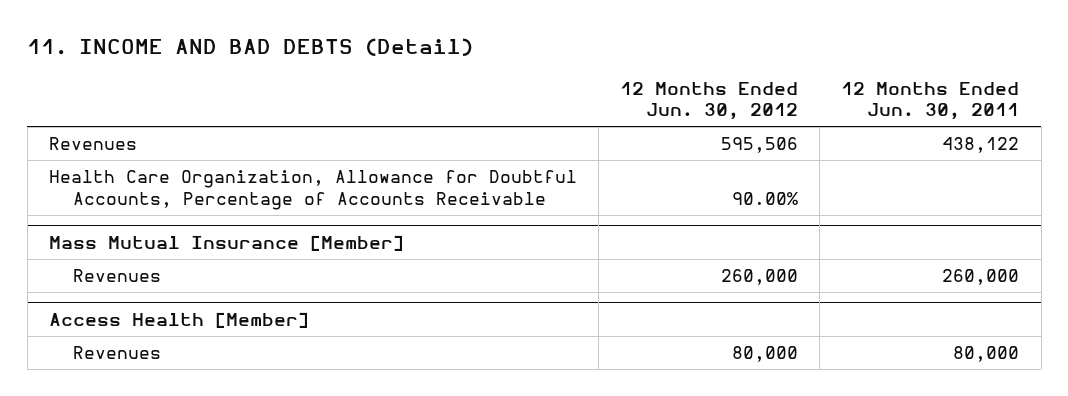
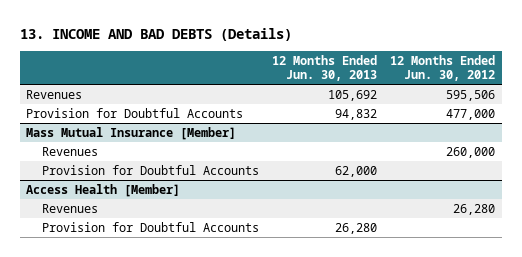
[27,38,474,57] 11. INCOME AND BAD DEBTS (Detail) -> [19,27,292,41] 13. INCOME AND BAD DEBTS (Details)
[841,81,1020,121] 12 Months Ended Jun. 30, 2011 -> none
none -> [272,54,378,81] 12 Months Ended Jun. 30, 2013
[48,170,577,210] Health Care Organization, Allowance for Doubtful Accounts, Percentage of Accounts Receivable -> none
none -> [26,107,244,118] Provision for Doubtful Accounts
none -> [41,164,259,175] Provision for Doubtful Accounts
[732,346,799,363] 80,000 -> [453,203,496,215] 26,280
none -> [41,221,259,232] Provision for Doubtful Accounts

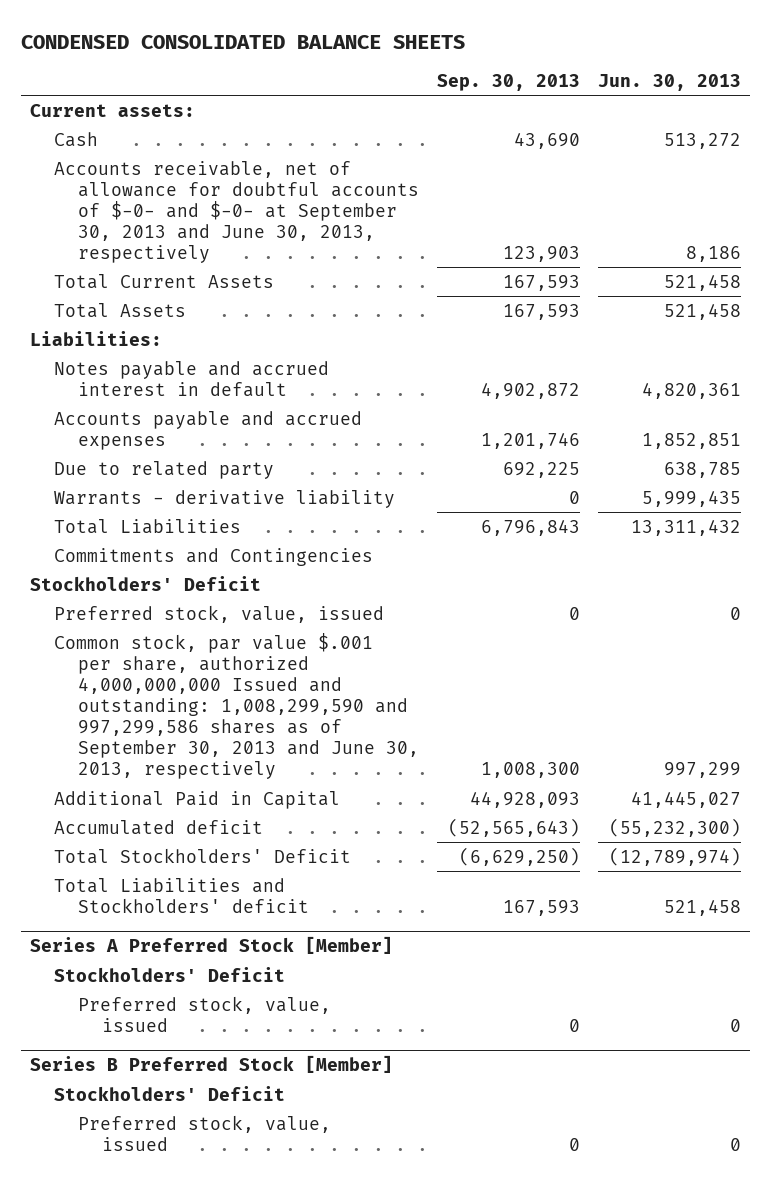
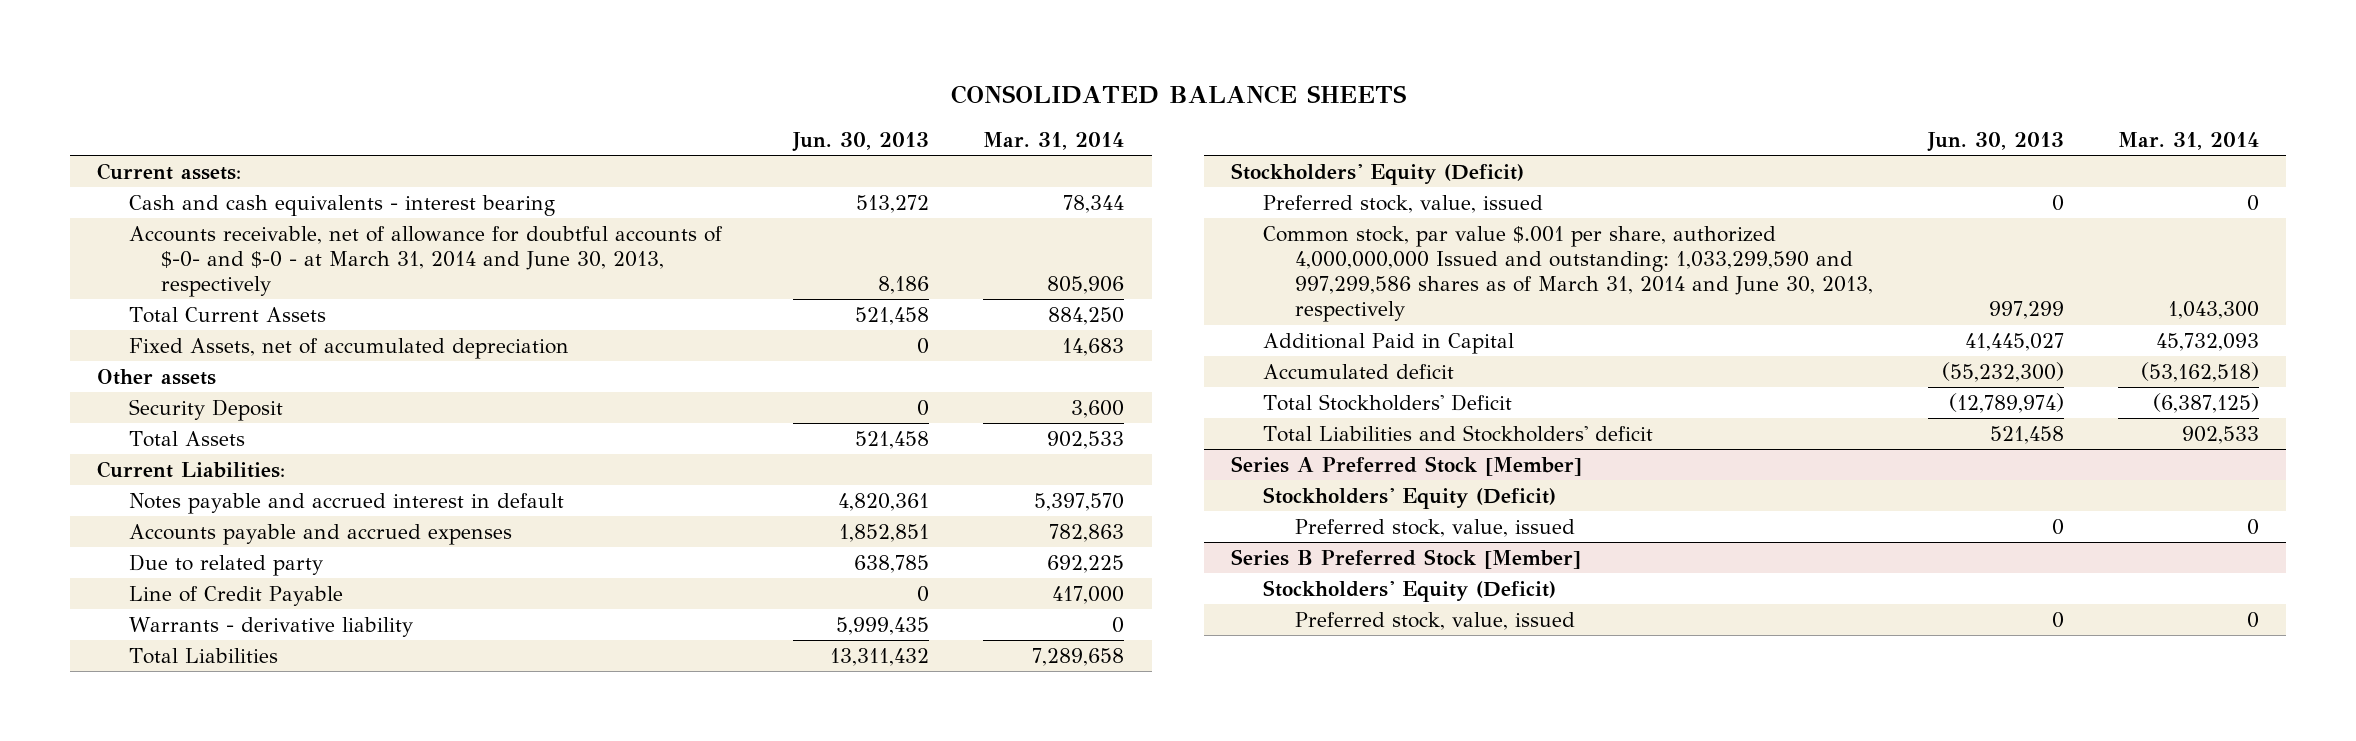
[21,34,466,49] CONDENSED CONSOLIDATED BALANCE SHEETS -> [950,84,1406,104] CONSOLIDATED BALANCE SHEETS
[437,73,581,91] Sep. 30, 2013 -> none
none -> [983,131,1125,150] Mar. 31, 2014
[54,131,99,147] Cash -> [129,194,556,216] Cash and cash equivalents - interest bearing
[54,160,420,263] Accounts receivable, net of allowance for doubtful accounts of $-0- and $-0- at September 30, 2013 and June 30, 2013, respectively -> [129,225,724,298] Accounts receivable, net of allowance for doubtful accounts of $-0- and $-0 - at March 31, 2014 and June 30, 2013, respectively
none -> [129,337,570,359] Fixed Assets, net of accumulated depreciation
none -> [97,368,217,385] Other assets
none -> [129,398,284,421] Security Deposit
[30,330,163,346] Liabilities: -> [97,460,286,478] Current Liabilities:
none -> [129,585,344,606] Line of Credit Payable
[54,547,374,566] Commitments and Contingencies -> none
[30,575,262,591] Stockholders' Deficit -> [1231,162,1525,185] Stockholders' Equity (Deficit)
[54,632,420,780] Common stock, par value $.001 per share, authorized 4,000,000,000 Issued and outstanding: 1,008,299,590 and 997,299,586 shares as of September 30, 2013 and June 30, 2013, respectively -> [1263,225,1874,323] Common stock, par value $.001 per share, authorized 4,000,000,000 Issued and outstanding: 1,033,299,590 and 997,299,586 shares as of March 31, 2014 and June 30, 2013, respectively
[54,966,286,982] Stockholders' Deficit -> [1263,486,1557,509] Stockholders' Equity (Deficit)
[54,1085,286,1101] Stockholders' Deficit -> [1263,579,1557,602] Stockholders' Equity (Deficit)

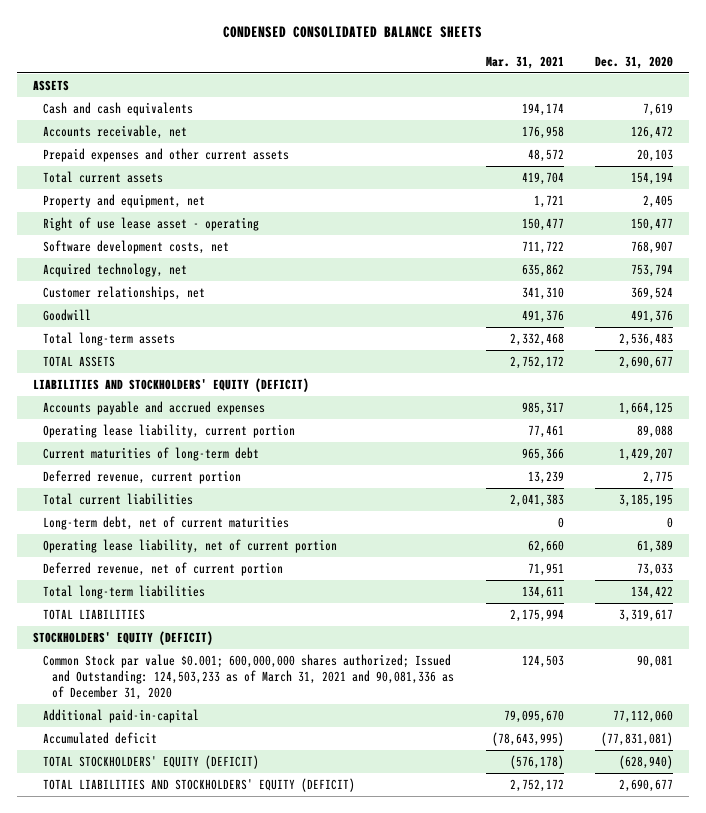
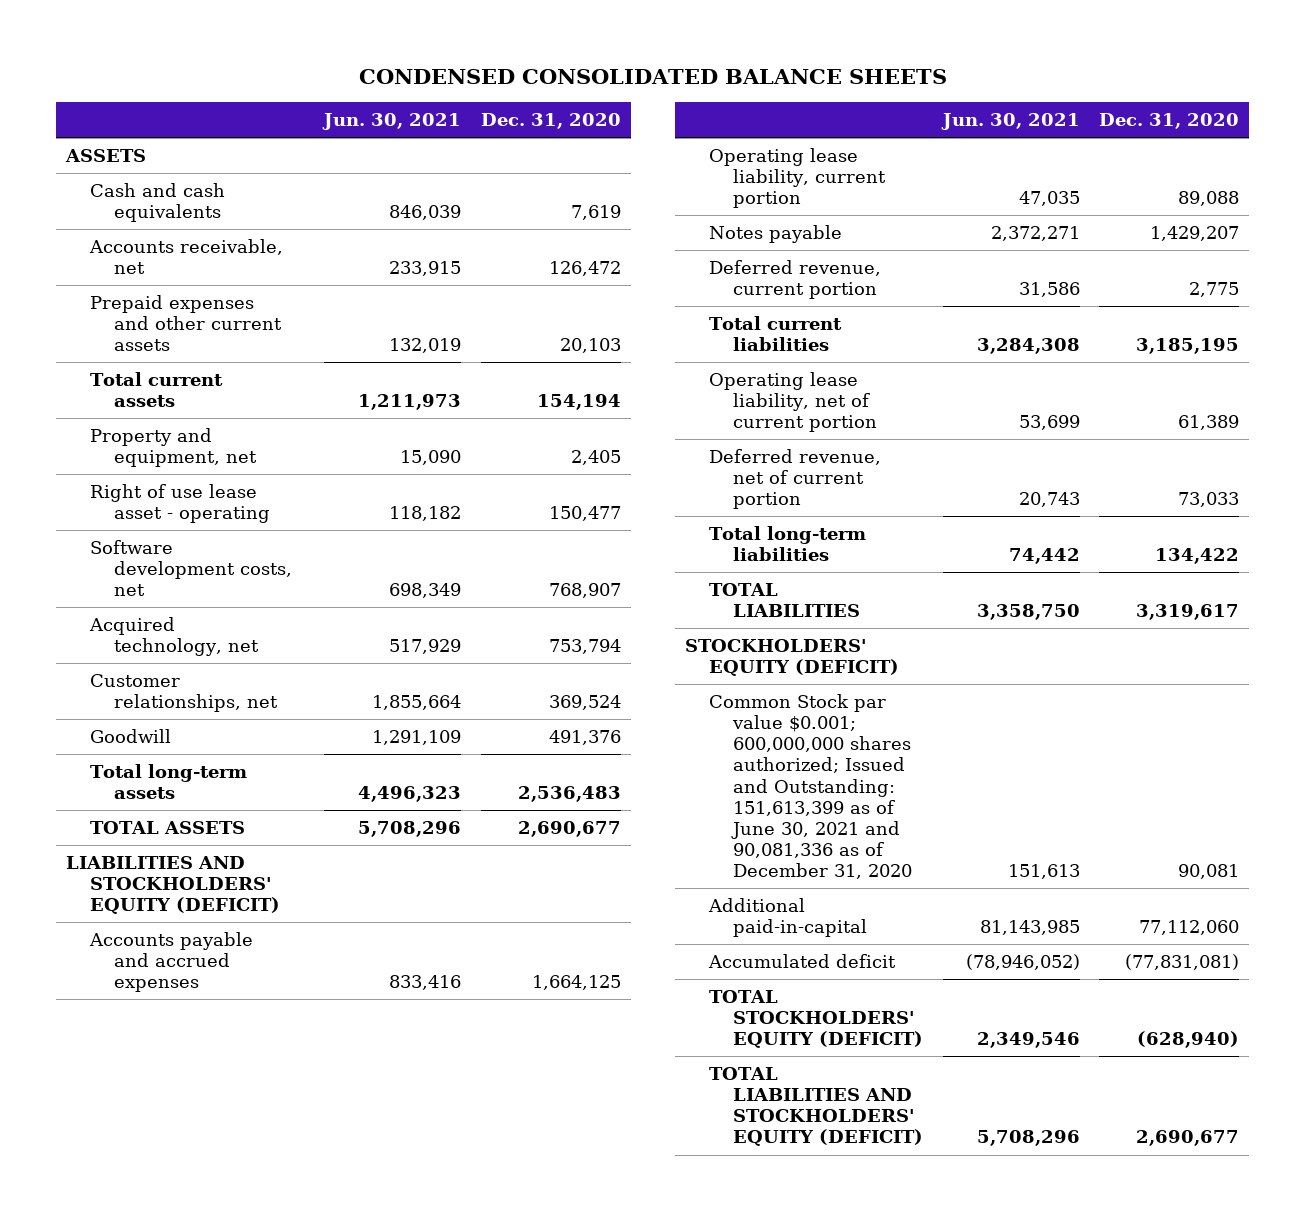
[485,56,564,70] Mar. 31, 2021 -> none
none -> [322,113,462,131] Jun. 30, 2021
[42,446,259,461] Current maturities of long-term debt -> [709,225,843,244] Notes payable
[42,515,289,530] Long-term debt, net of current maturities -> none
[42,653,455,700] Common Stock par value $0.001; 600,000,000 shares authorized; Issued and Outstanding: 124,503,233 as of March 31, 2021 and 90,081,336 as of December 31, 2020 -> [709,694,913,880] Common Stock par value $0.001; 600,000,000 shares authorized; Issued and Outstanding: 151,613,399 as of June 30, 2021 and 90,081,336 as of December 31, 2020

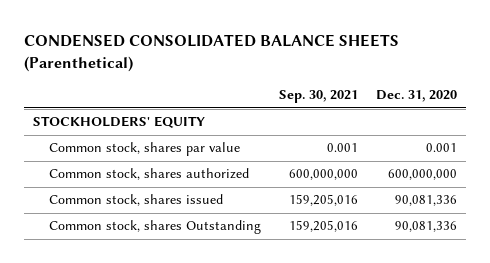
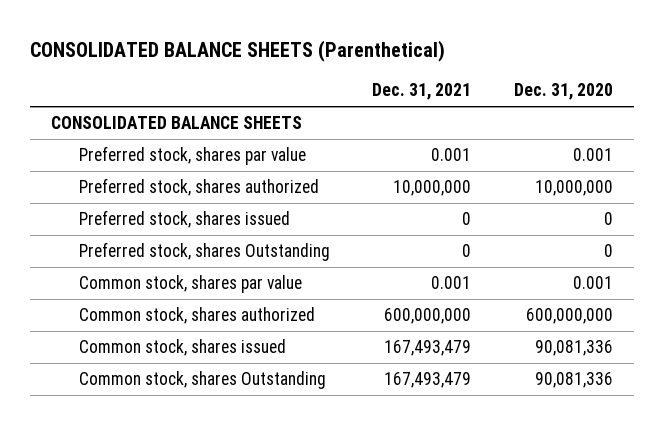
[24,34,400,73] CONDENSED CONSOLIDATED BALANCE SHEETS (Parenthetical) -> [29,39,445,62] CONSOLIDATED BALANCE SHEETS (Parenthetical)
[278,90,358,104] Sep. 30, 2021 -> none
none -> [372,83,472,101] Dec. 31, 2021
[33,116,206,129] STOCKHOLDERS' EQUITY -> none
none -> [51,116,303,130] CONSOLIDATED BALANCE SHEETS
none -> [78,146,306,166] Preferred stock, shares par value
none -> [78,178,319,197] Preferred stock, shares authorized
none -> [78,210,290,229] Preferred stock, shares issued
none -> [78,242,330,262] Preferred stock, shares Outstanding

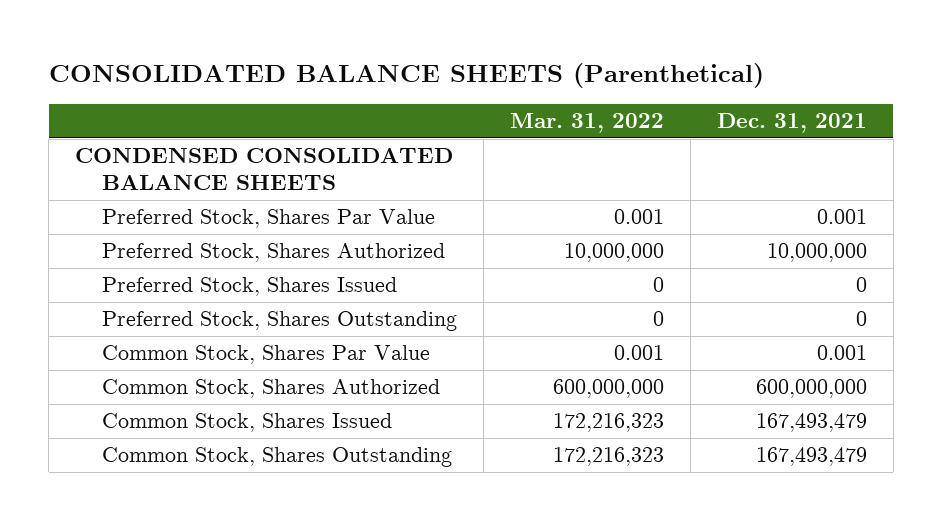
[514,83,614,101] Dec. 31, 2020 -> none
none -> [510,113,665,134] Mar. 31, 2022
[51,116,303,130] CONSOLIDATED BALANCE SHEETS -> [74,148,453,191] CONDENSED CONSOLIDATED BALANCE SHEETS
[78,146,306,166] Preferred stock, shares par value -> [102,209,436,229] Preferred Stock, Shares Par Value
[78,178,319,197] Preferred stock, shares authorized -> [102,243,446,263] Preferred Stock, Shares Authorized
[78,210,290,229] Preferred stock, shares issued -> [102,277,398,297] Preferred Stock, Shares Issued
[78,242,330,262] Preferred stock, shares Outstanding -> [102,311,458,332] Preferred Stock, Shares Outstanding
[78,275,302,294] Common stock, shares par value -> [102,345,431,365] Common Stock, Shares Par Value
[78,307,315,325] Common stock, shares authorized -> [102,379,441,399] Common Stock, Shares Authorized
[78,339,286,357] Common stock, shares issued -> [102,413,393,433] Common Stock, Shares Issued
[78,371,326,390] Common stock, shares Outstanding -> [102,447,453,468] Common Stock, Shares Outstanding

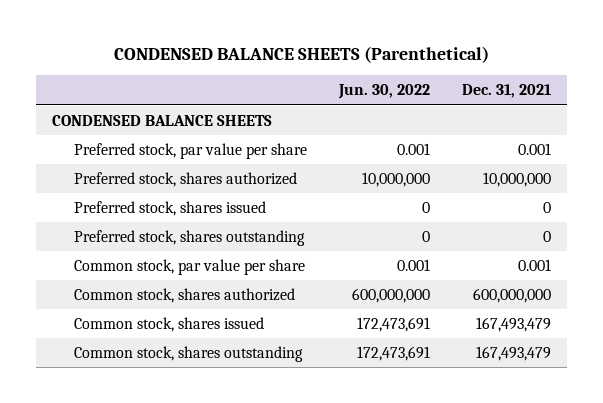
[48,63,764,89] CONSOLIDATED BALANCE SHEETS (Parenthetical) -> [113,46,489,64] CONDENSED BALANCE SHEETS (Parenthetical)
[510,113,665,134] Mar. 31, 2022 -> none
none -> [338,84,431,100] Jun. 30, 2022
[74,148,453,191] CONDENSED CONSOLIDATED BALANCE SHEETS -> [52,114,273,126] CONDENSED BALANCE SHEETS
[102,209,436,229] Preferred Stock, Shares Par Value -> [74,142,308,159] Preferred stock, par value per share
[102,243,446,263] Preferred Stock, Shares Authorized -> [74,171,298,187] Preferred stock, shares authorized
[102,277,398,297] Preferred Stock, Shares Issued -> [74,200,267,216] Preferred stock, shares issued
[102,311,458,332] Preferred Stock, Shares Outstanding -> [74,229,306,246] Preferred stock, shares outstanding
[102,345,431,365] Common Stock, Shares Par Value -> [74,258,306,275] Common stock, par value per share
[102,379,441,399] Common Stock, Shares Authorized -> [74,287,296,303] Common stock, shares authorized
[102,413,393,433] Common Stock, Shares Issued -> [74,316,265,332] Common stock, shares issued
[102,447,453,468] Common Stock, Shares Outstanding -> [74,345,304,362] Common stock, shares outstanding

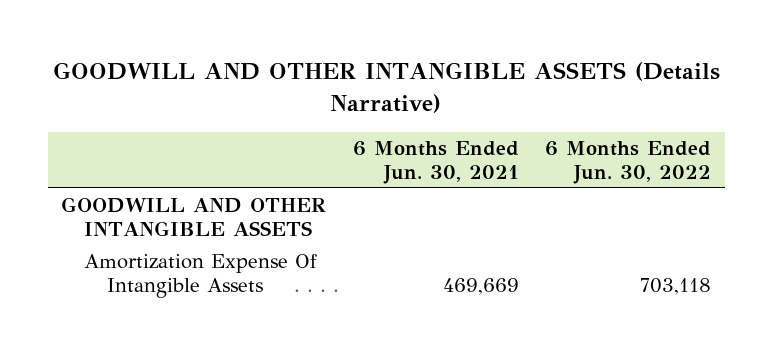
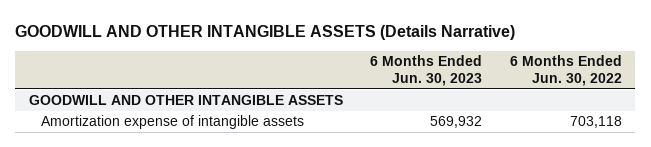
[352,140,519,185] 6 Months Ended Jun. 30, 2021 -> none
none -> [370,54,483,86] 6 Months Ended Jun. 30, 2023
[84,253,318,299] Amortization Expense Of Intangible Assets -> [41,115,305,130] Amortization expense of intangible assets

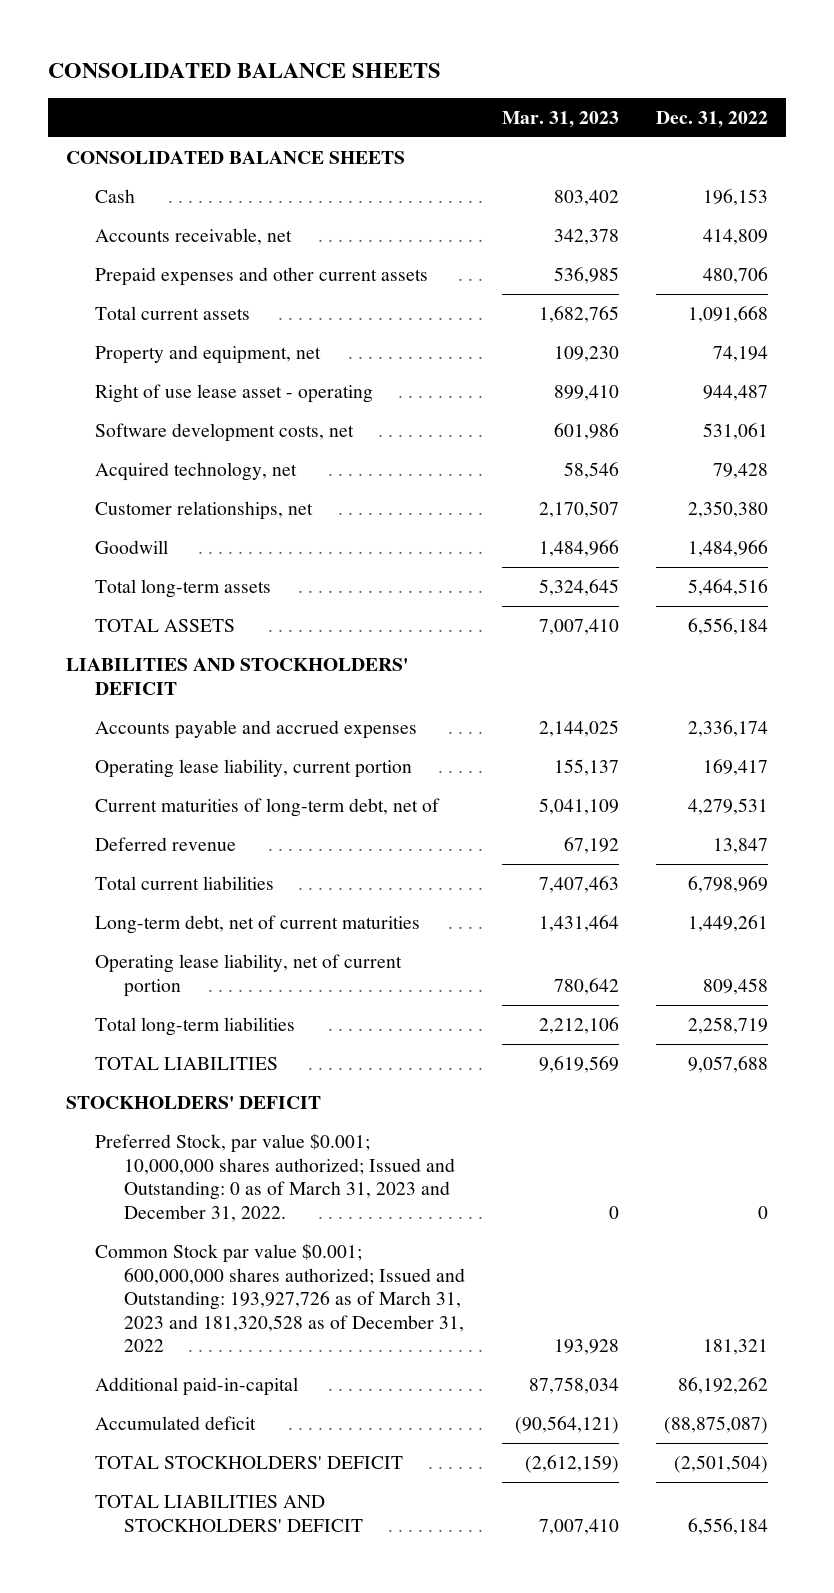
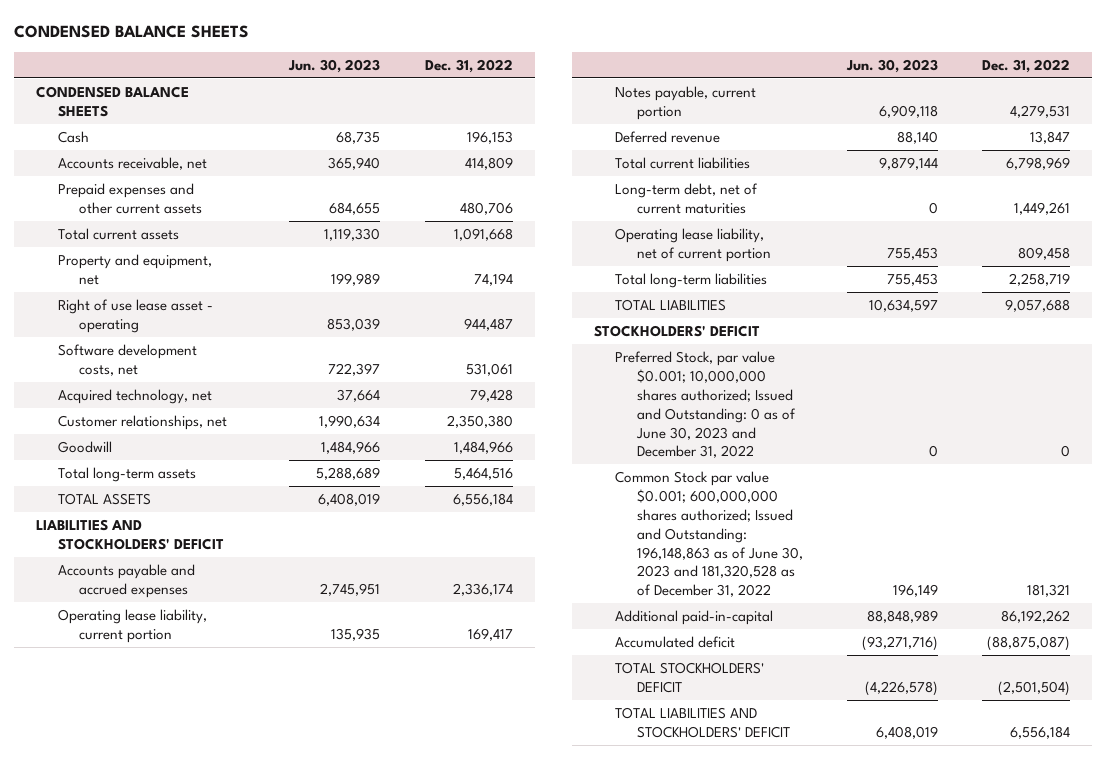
[47,63,441,79] CONSOLIDATED BALANCE SHEETS -> [14,25,250,39] CONDENSED BALANCE SHEETS
[501,110,619,128] Mar. 31, 2023 -> none
none -> [288,58,381,73] Jun. 30, 2023
[66,150,406,164] CONSOLIDATED BALANCE SHEETS -> [36,85,190,117] CONDENSED BALANCE SHEETS
[94,797,440,817] Current maturities of long-term debt, net of -> [615,85,757,120] Notes payable, current portion
[94,1132,455,1222] Preferred Stock, par value $0.001; 10,000,000 shares authorized; Issued and Outstanding: 0 as of March 31, 2023 and December 31, 2022. -> [615,350,796,459] Preferred Stock, par value $0.001; 10,000,000 shares authorized; Issued and Outstanding: 0 as of June 30, 2023 and December 31, 2022
[94,1242,465,1353] Common Stock par value $0.001; 600,000,000 shares authorized; Issued and Outstanding: 193,927,726 as of March 31, 2023 and 181,320,528 as of December 31, 2022 -> [615,470,803,598] Common Stock par value $0.001; 600,000,000 shares authorized; Issued and Outstanding: 196,148,863 as of June 30, 2023 and 181,320,528 as of December 31, 2022

